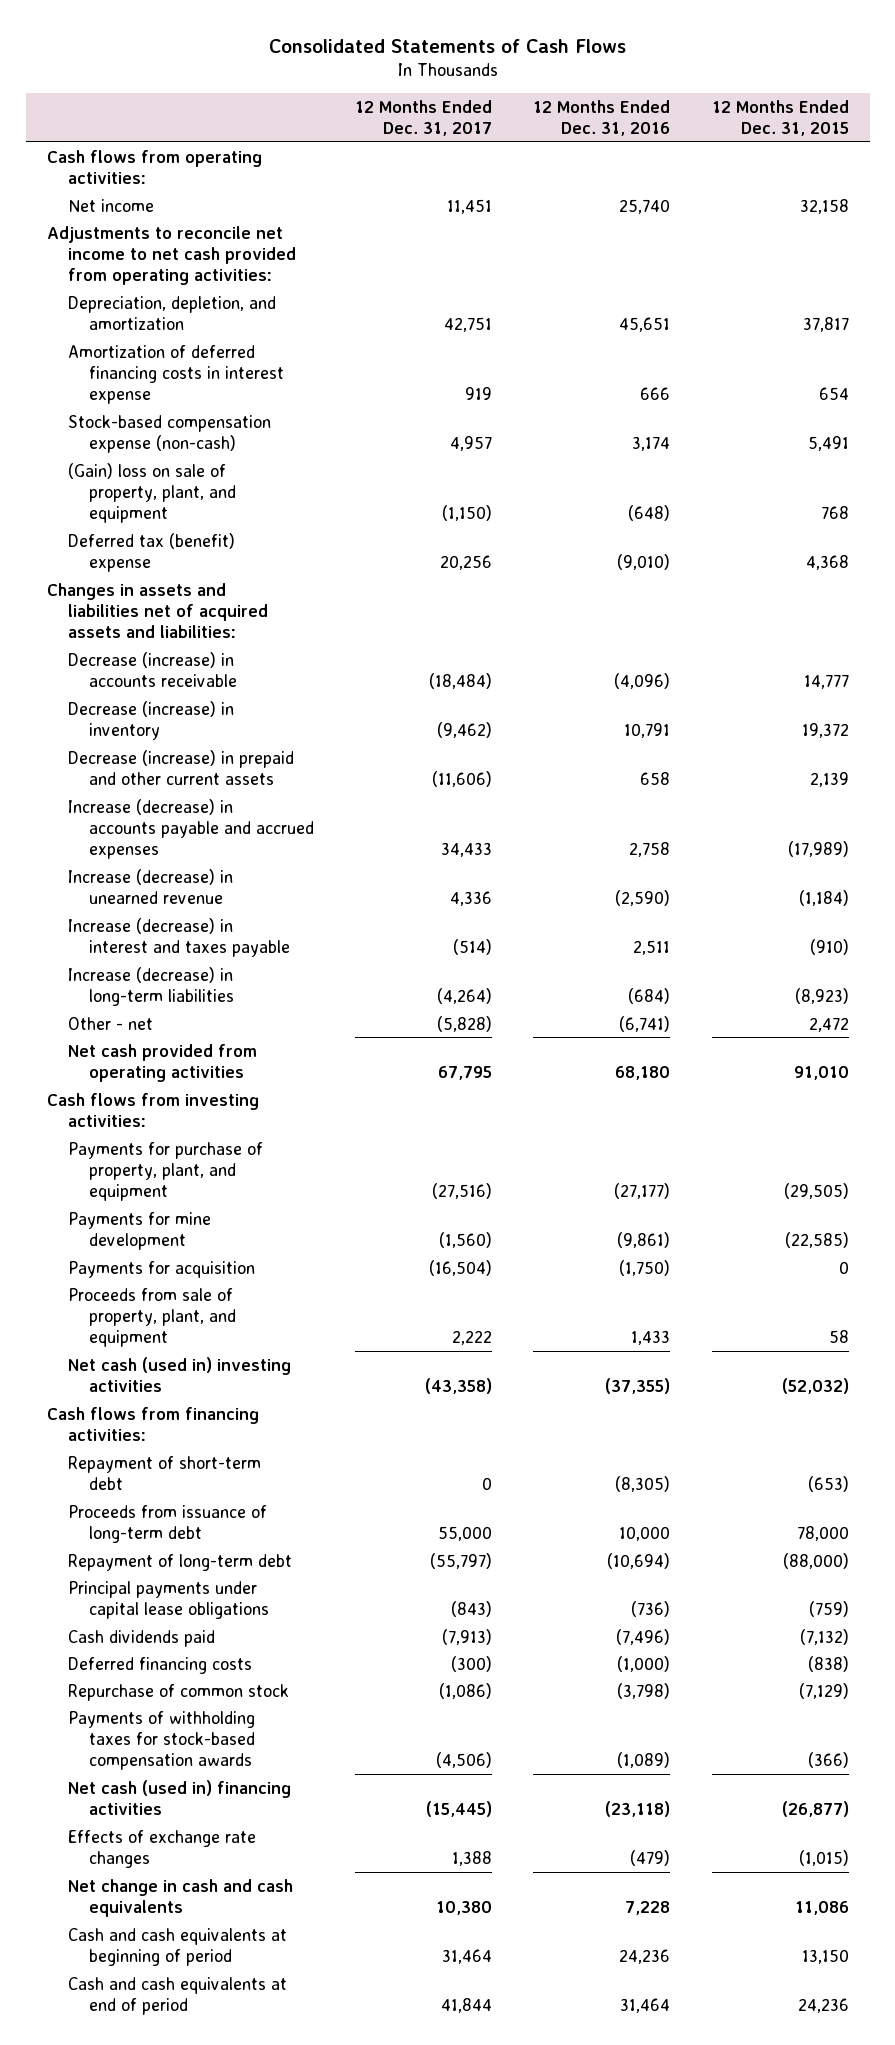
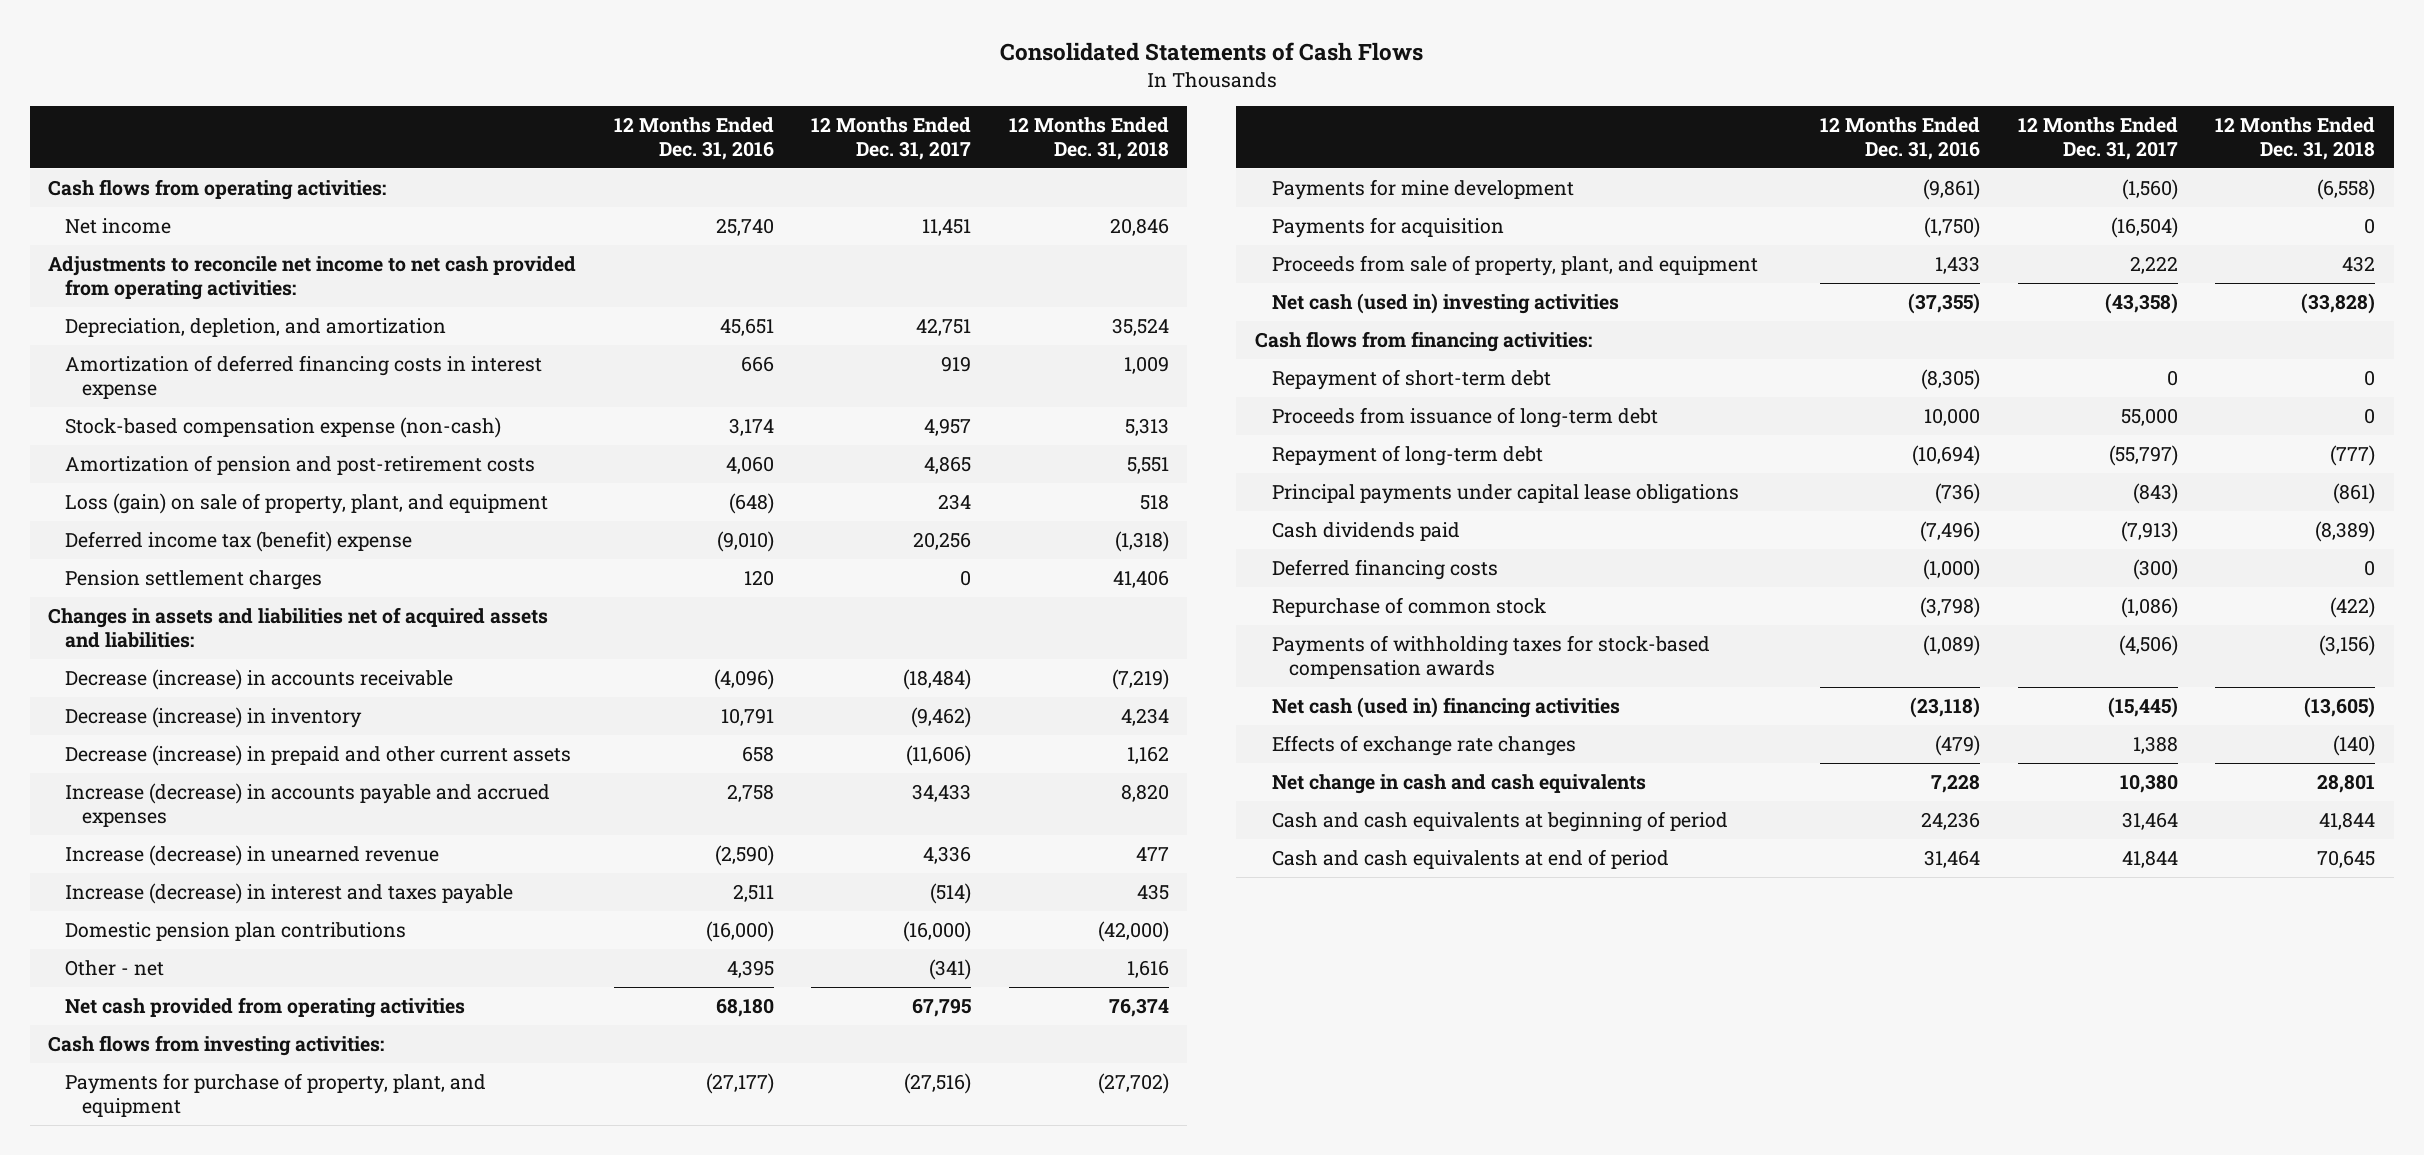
[711,99,849,136] 12 Months Ended Dec. 31, 2015 -> none
none -> [1008,117,1169,160] 12 Months Ended Dec. 31, 2018
none -> [65,455,536,476] Amortization of pension and post-retirement costs
[67,462,236,524] (Gain) loss on sale of property, plant, and equipment -> [65,493,549,515] Loss (gain) on sale of property, plant, and equipment
[442,505,493,522] (1,150) -> [938,494,972,511] 234
[67,532,235,572] Deferred tax (benefit) expense -> [65,531,413,553] Deferred income tax (benefit) expense
none -> [65,570,323,591] Pension settlement charges
[67,966,234,1006] Increase (decrease) in long-term liabilities -> none
none -> [65,922,407,942] Domestic pension plan contributions
[437,1015,493,1032] (5,828) -> [929,959,972,981] (341)
[619,1015,671,1032] (6,741) -> [726,960,774,979] 4,395

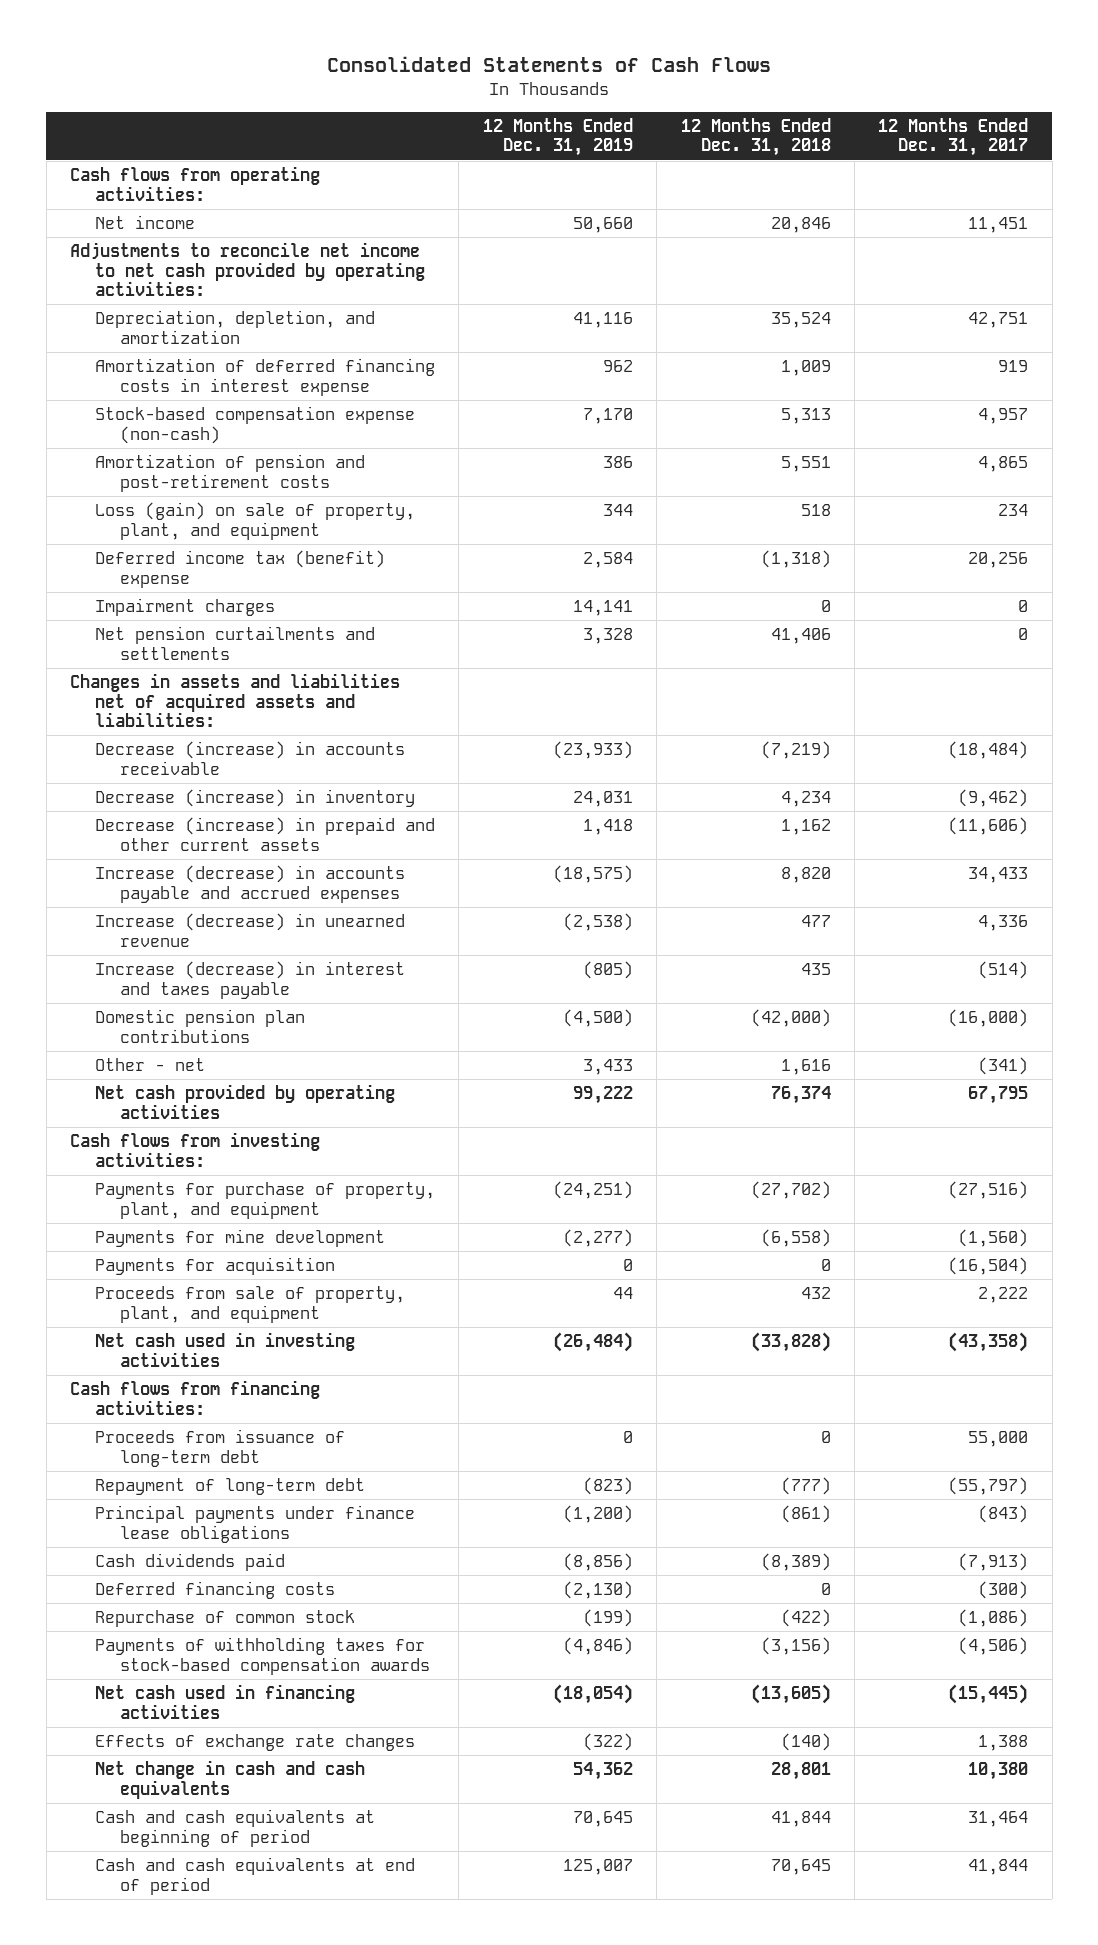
[613,117,774,160] 12 Months Ended Dec. 31, 2016 -> none
none -> [482,117,633,157] 12 Months Ended Dec. 31, 2019
[48,256,577,300] Adjustments to reconcile net income to net cash provided from operating activities: -> [70,241,425,297] Adjustments to reconcile net income to net cash provided by operating activities:
none -> [94,597,275,616] Impairment charges
[65,570,323,591] Pension settlement charges -> [94,625,375,660] Net pension curtailments and settlements
[65,997,466,1019] Net cash provided from operating activities -> [94,1083,395,1119] Net cash provided by operating activities
[1271,293,1619,315] Net cash (used in) investing activities -> [94,1331,355,1367] Net cash used in investing activities
[1271,369,1551,391] Repayment of short-term debt -> none
[1271,484,1739,505] Principal payments under capital lease obligations -> [94,1504,415,1543] Principal payments under finance lease obligations
[1271,697,1620,719] Net cash (used in) financing activities -> [94,1683,355,1719] Net cash used in financing activities

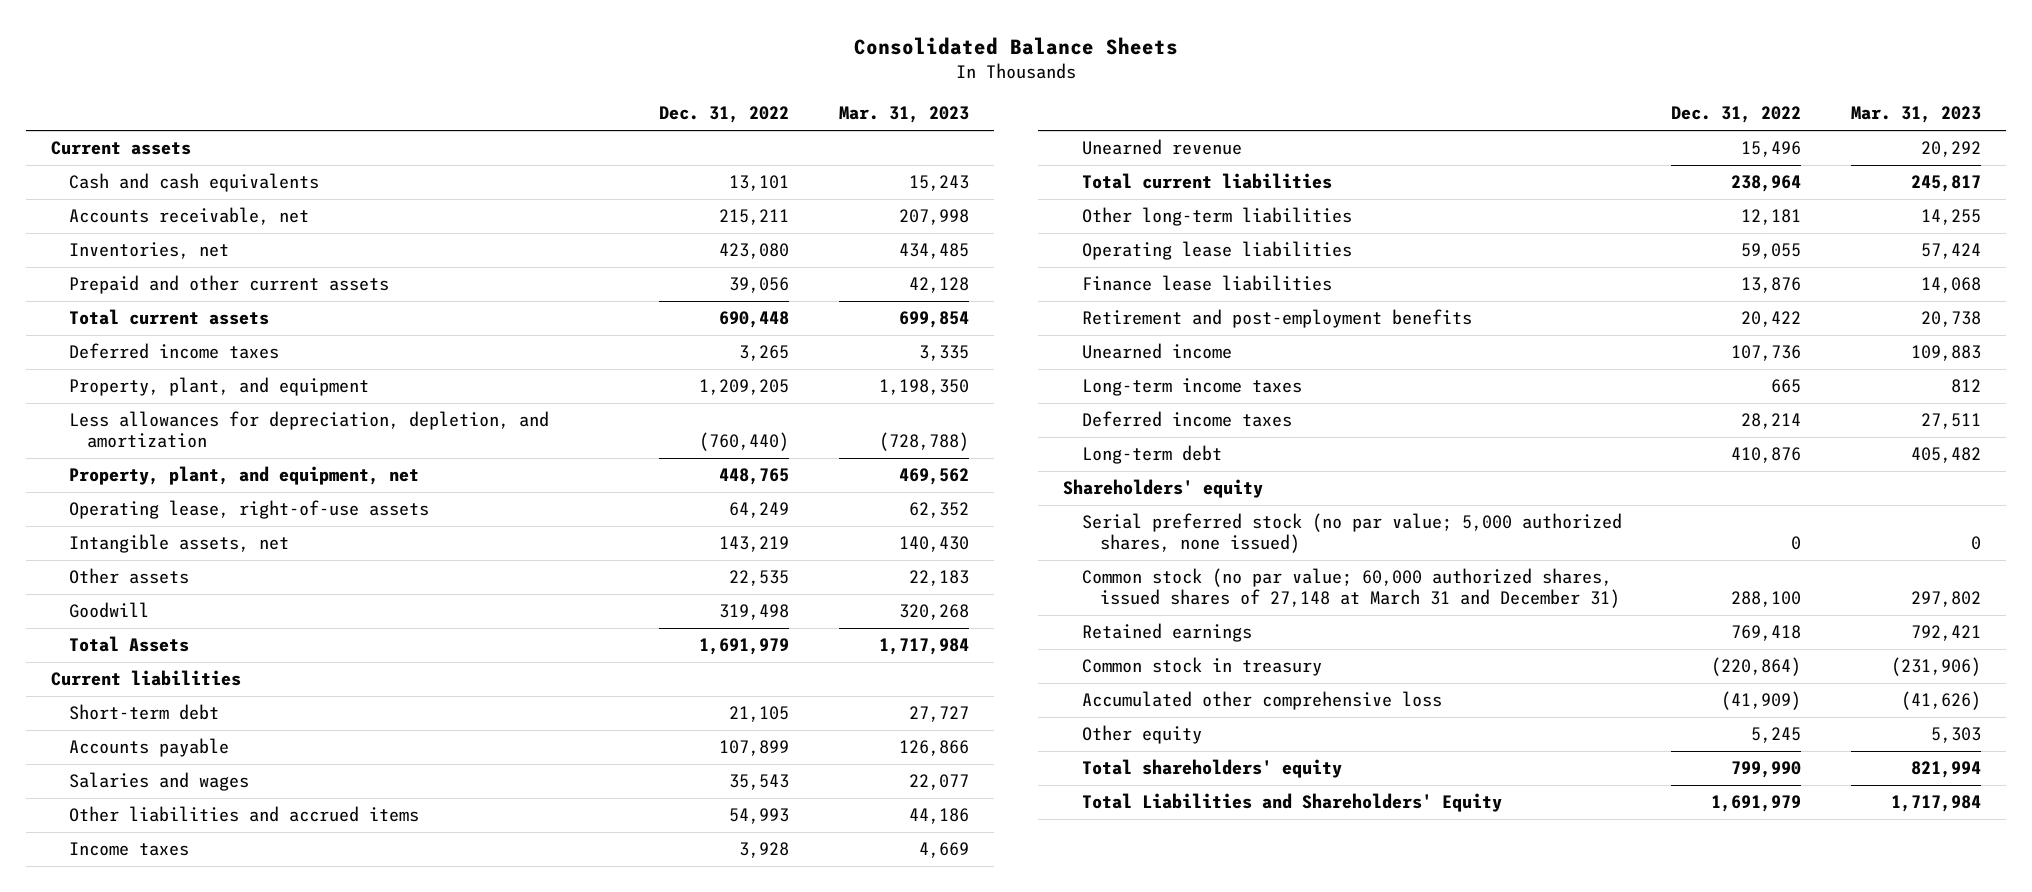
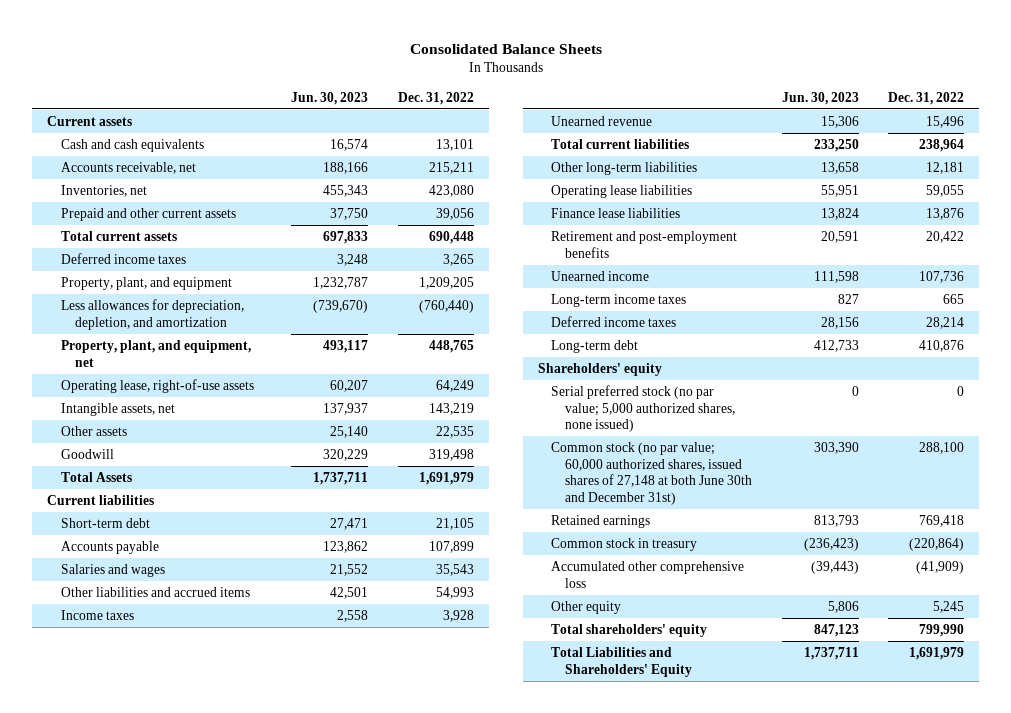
[838,106,969,124] Mar. 31, 2023 -> none
none -> [291,91,369,105] Jun. 30, 2023
[1081,568,1620,609] Common stock (no par value; 60,000 authorized shares, issued shares of 27,148 at March 31 and December 31) -> [551,441,753,505] Common stock (no par value; 60,000 authorized shares, issued shares of 27,148 at both June 30th and December 31st)

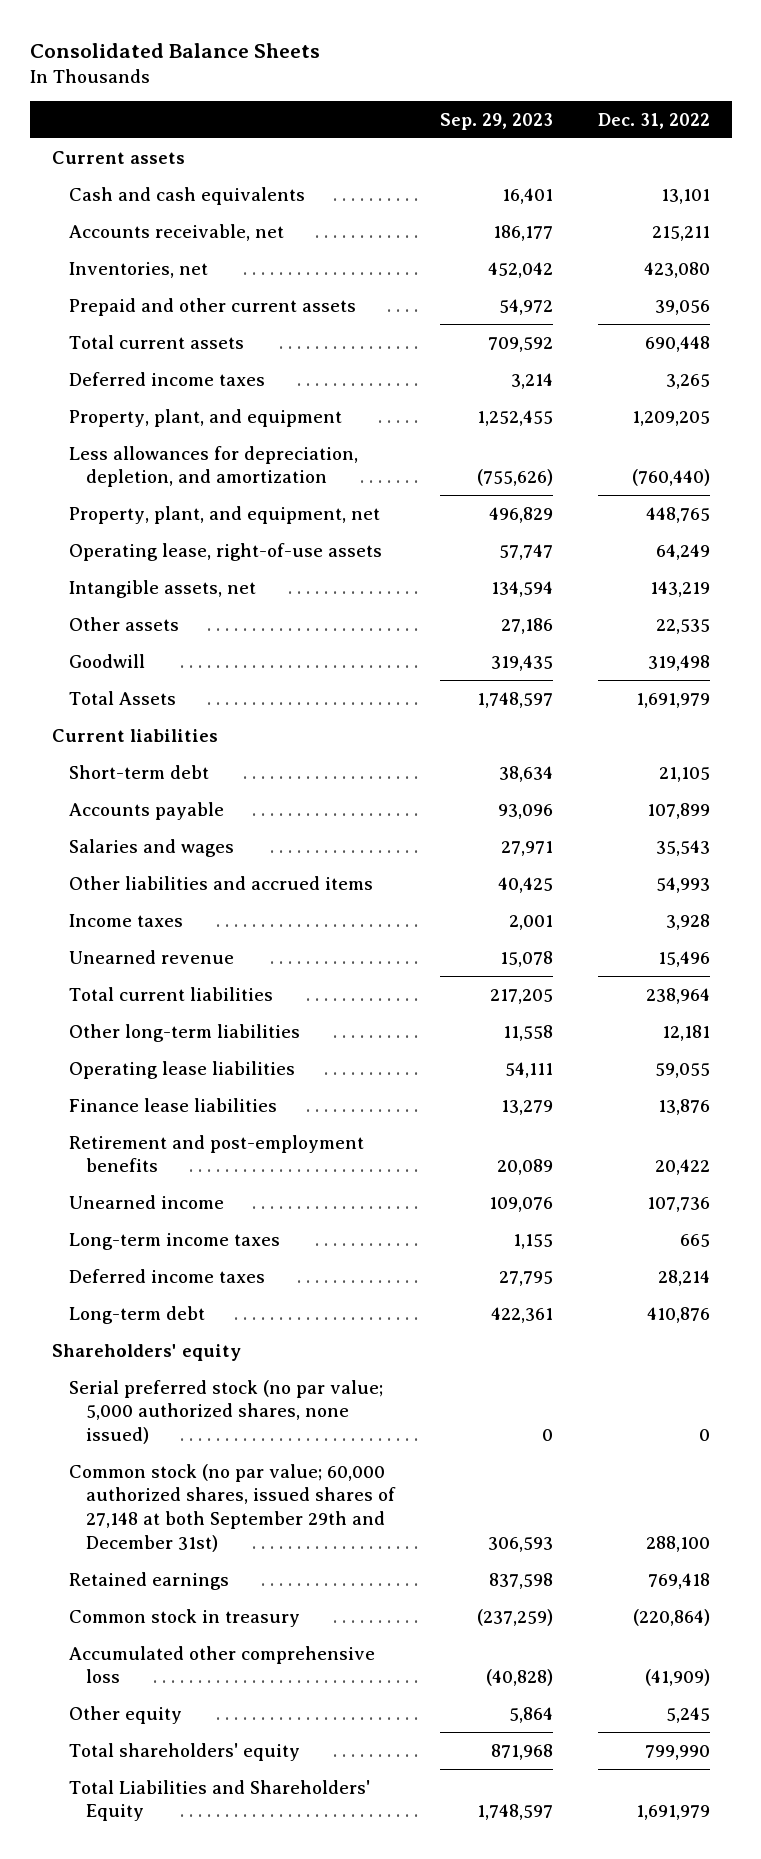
[291,91,369,105] Jun. 30, 2023 -> none
none -> [440,112,554,130] Sep. 29, 2023
[551,441,753,505] Common stock (no par value; 60,000 authorized shares, issued shares of 27,148 at both June 30th and December 31st) -> [69,1463,397,1552] Common stock (no par value; 60,000 authorized shares, issued shares of 27,148 at both September 29th and December 31st)

